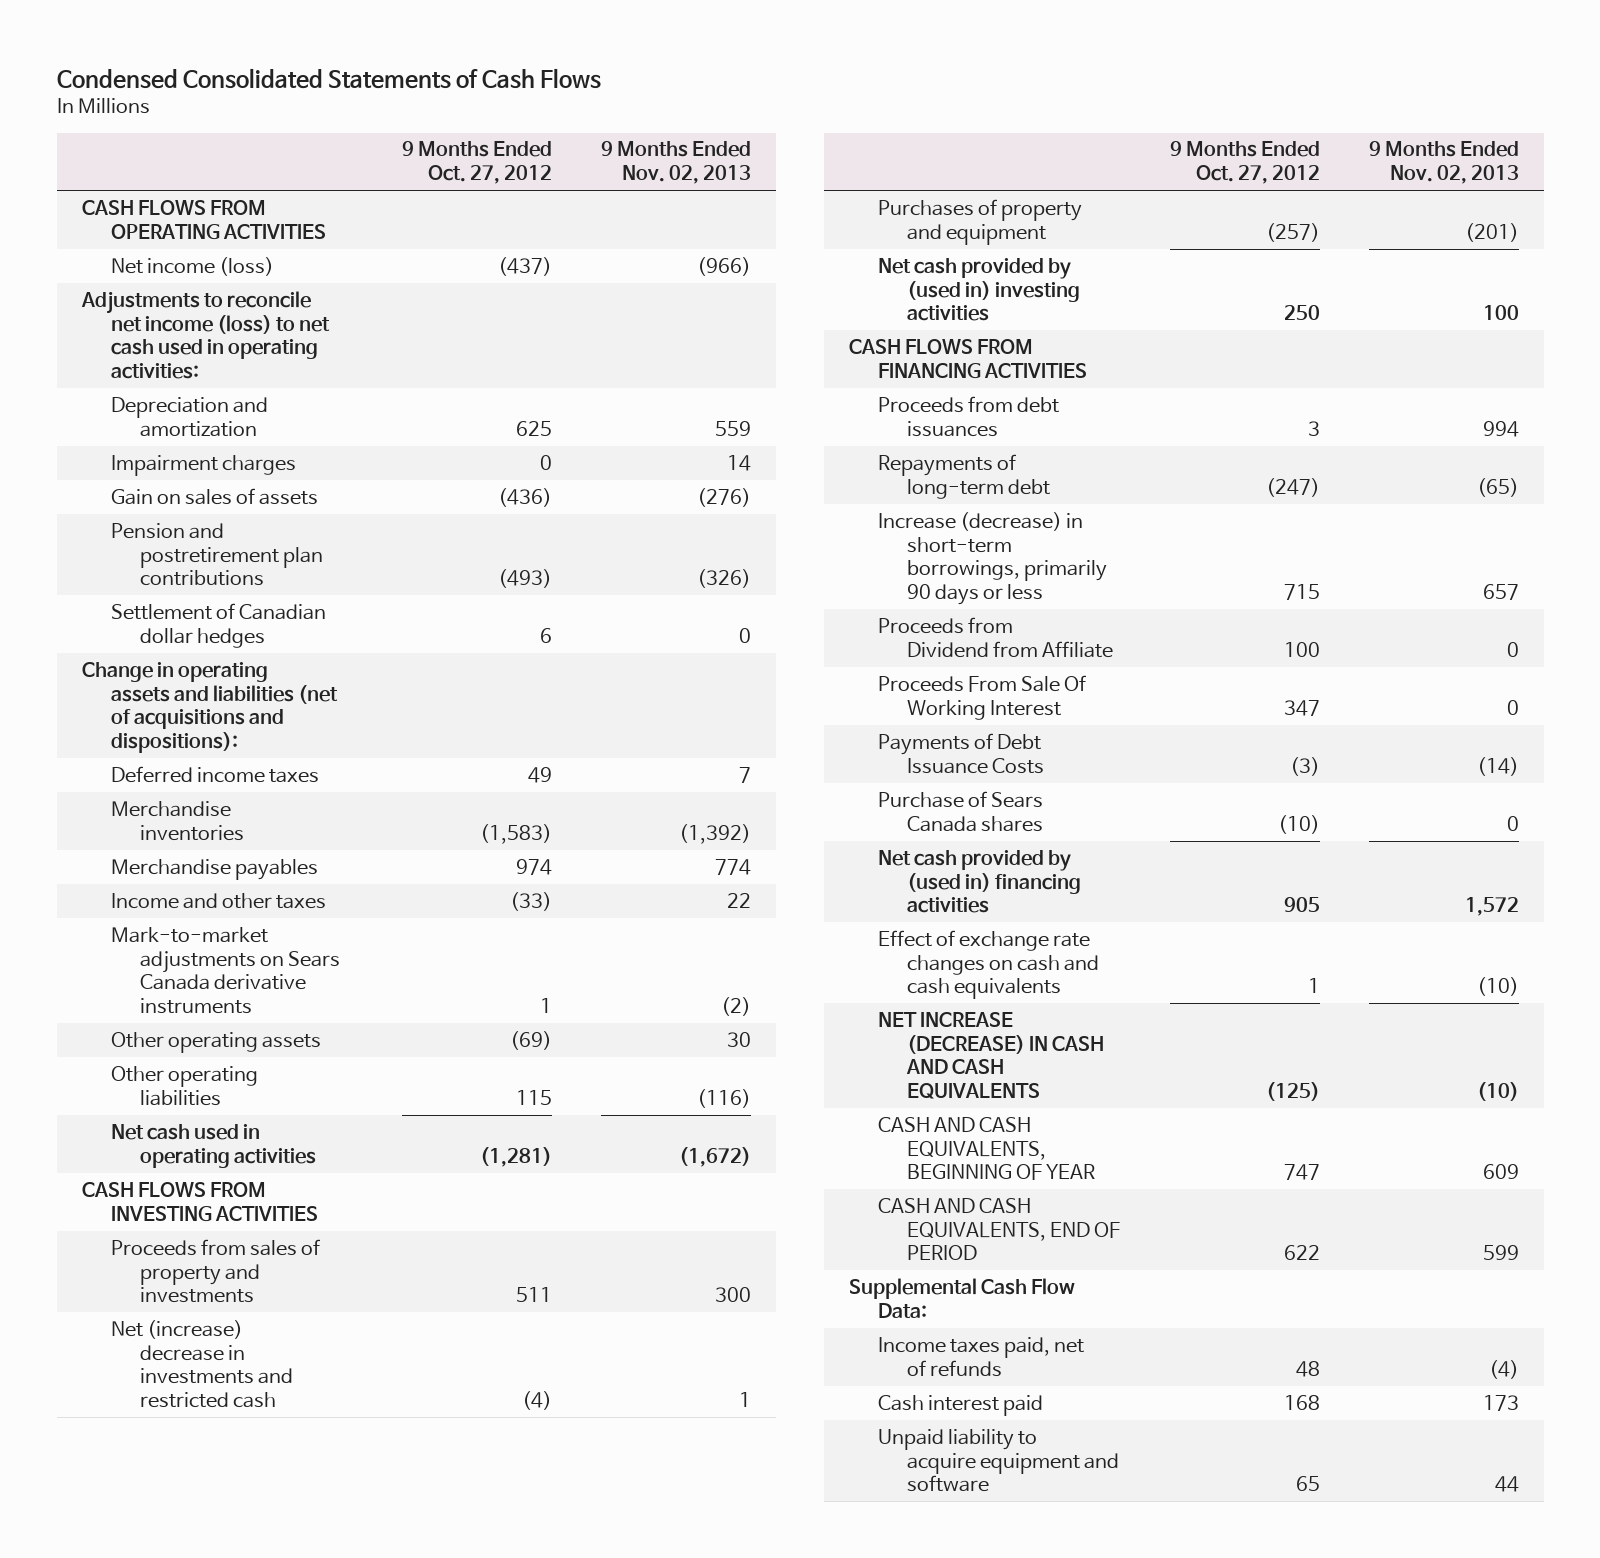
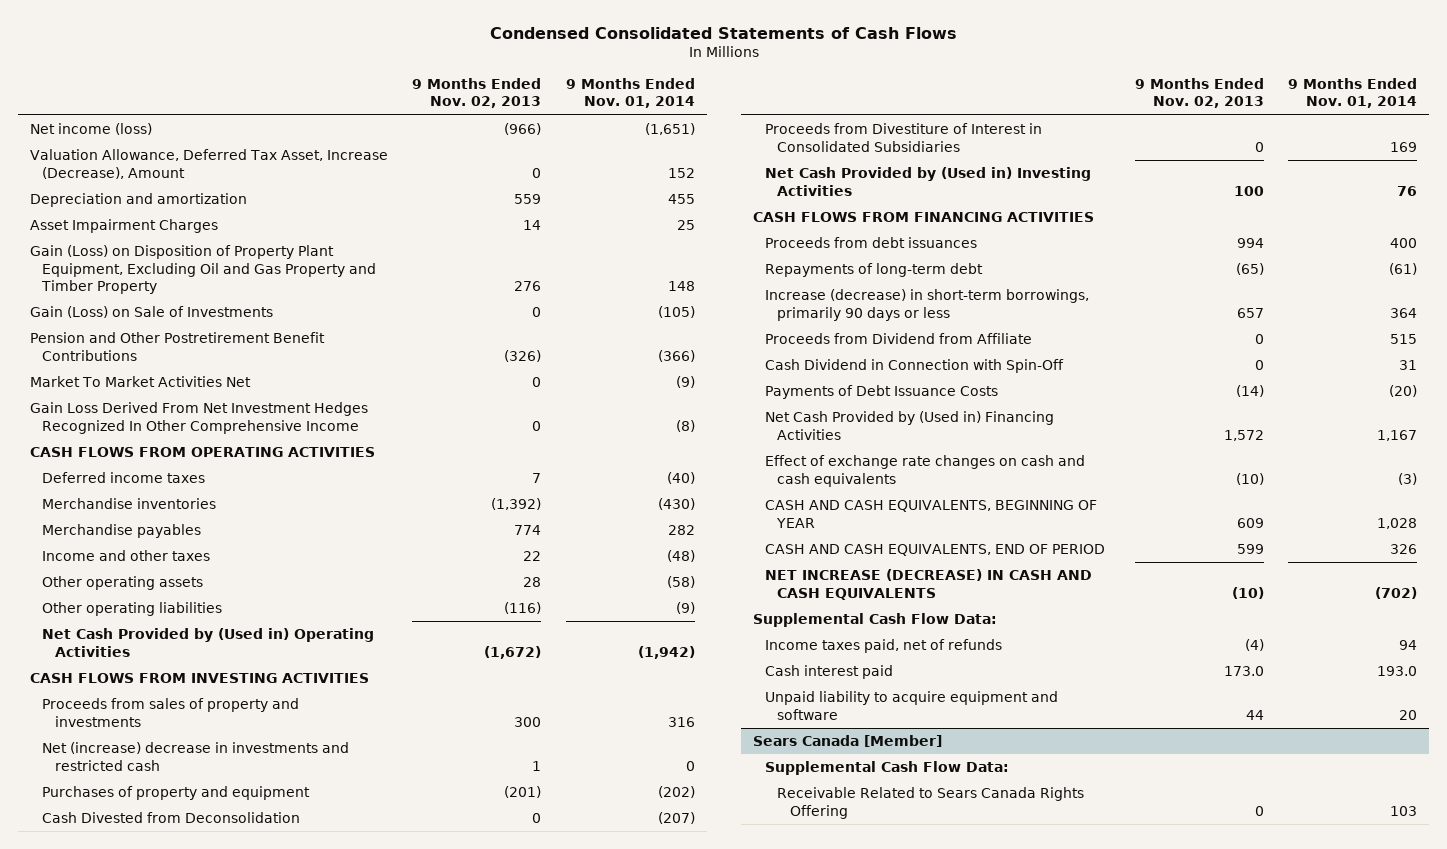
[402,141,553,185] 9 Months Ended Oct. 27, 2012 -> none
none -> [565,77,695,109] 9 Months Ended Nov. 01, 2014
[80,290,330,380] Adjustments to reconcile net income (loss) to net cash used in operating activities: -> none
none -> [30,149,389,179] Valuation Allowance, Deferred Tax Asset, Increase (Decrease), Amount
[81,661,338,754] Change in operating assets and liabilities (net of acquisitions and dispositions): -> none
[110,454,296,476] Impairment charges -> [30,219,219,234] Asset Impairment Charges
[110,487,318,505] Gain on sales of assets -> [30,245,377,294] Gain (Loss) on Disposition of Property Plant Equipment, Excluding Oil and Gas Property and Timber Property
[697,487,752,507] (276) -> [514,280,542,291] 276
none -> [30,306,274,319] Gain (Loss) on Sale of Investments
[110,522,323,587] Pension and postretirement plan contributions -> [30,332,326,361] Pension and Other Postretirement Benefit Contributions
none -> [30,376,252,388] Market To Market Activities Net
[110,602,326,648] Settlement of Canadian dollar hedges -> [30,402,369,434] Gain Loss Derived From Net Investment Hedges Recognized In Other Comprehensive Income
[81,199,326,240] CASH FLOWS FROM OPERATING ACTIVITIES -> [30,447,376,458] CASH FLOWS FROM OPERATING ACTIVITIES
[110,926,340,1015] Mark-to-market adjustments on Sears Canada derivative instruments -> none
[727,1031,752,1047] 30 -> [523,577,542,588] 28
[110,1123,316,1168] Net cash used in operating activities -> [42,628,375,657] Net Cash Provided by (Used in) Operating Activities
none -> [42,812,301,824] Cash Divested from Deconsolidation
none -> [764,123,1042,152] Proceeds from Divestiture of Interest in Consolidated Subsidiaries
[878,257,1081,322] Net cash provided by (used in) investing activities -> [764,167,1091,196] Net Cash Provided by (Used in) Investing Activities
[878,674,1087,720] Proceeds From Sale Of Working Interest -> none
none -> [764,359,1064,374] Cash Dividend in Connection with Spin-Off
[878,790,1044,832] Purchase of Sears Canada shares -> none
[878,849,1082,914] Net cash provided by (used in) financing activities -> [764,411,1054,440] Net Cash Provided by (Used in) Financing Activities
[878,1011,1105,1100] NET INCREASE (DECREASE) IN CASH AND CASH EQUIVALENTS -> [764,569,1092,600] NET INCREASE (DECREASE) IN CASH AND CASH EQUIVALENTS
[1482,1394,1519,1411] 173 -> [1223,666,1264,677] 173.0
none -> [752,735,942,748] Sears Canada [Member]
none -> [764,761,1009,776] Supplemental Cash Flow Data:
none -> [777,787,1085,819] Receivable Related to Sears Canada Rights Offering

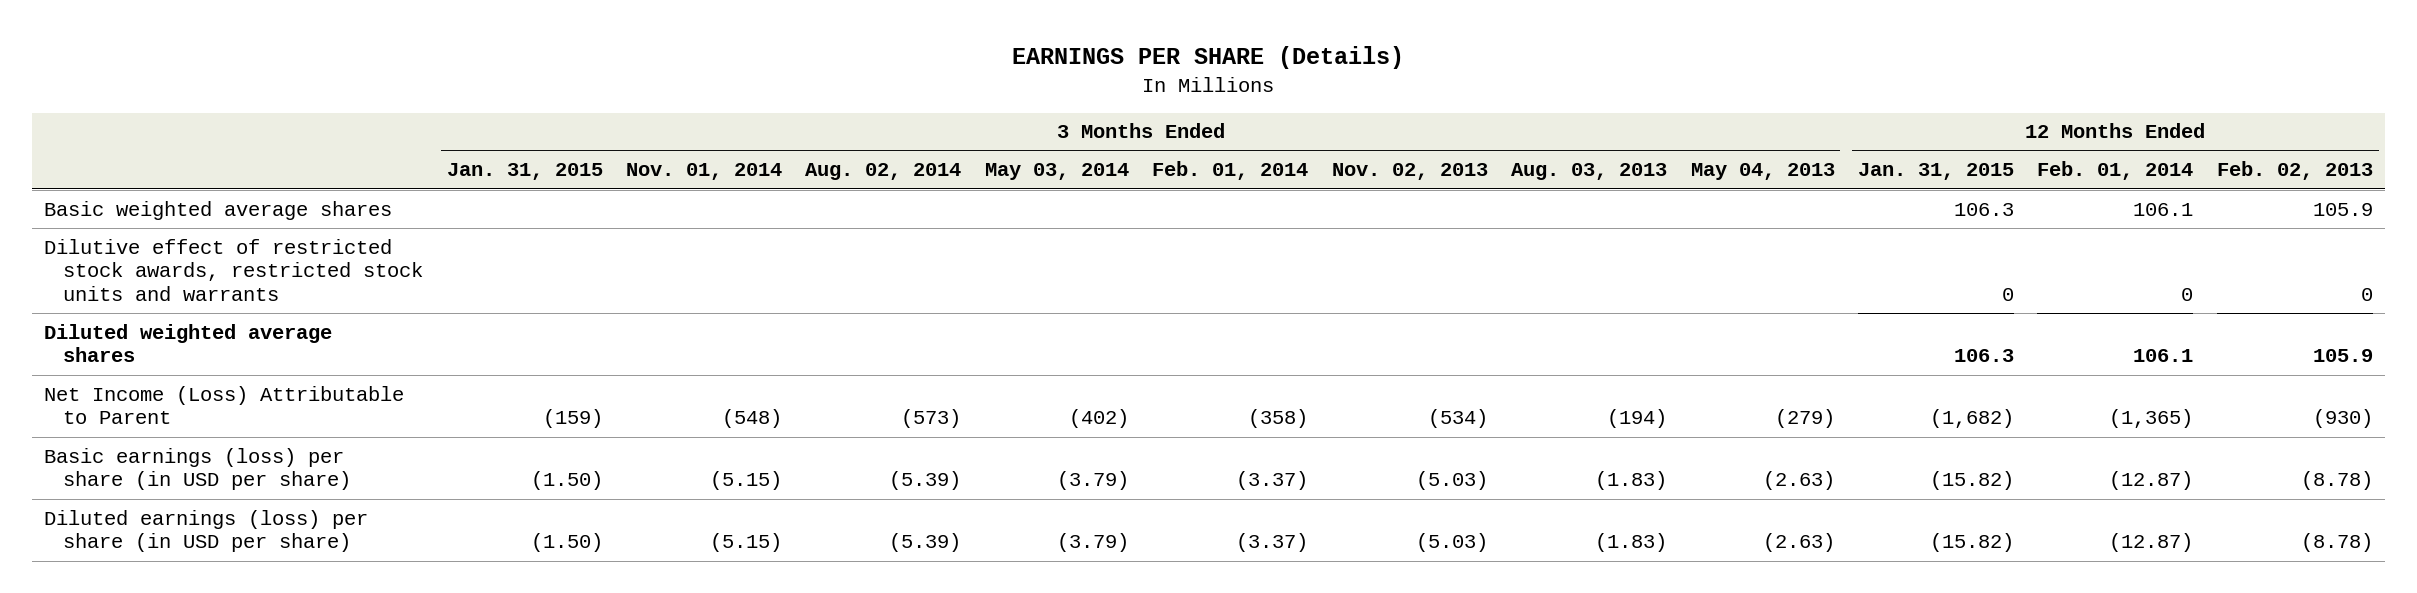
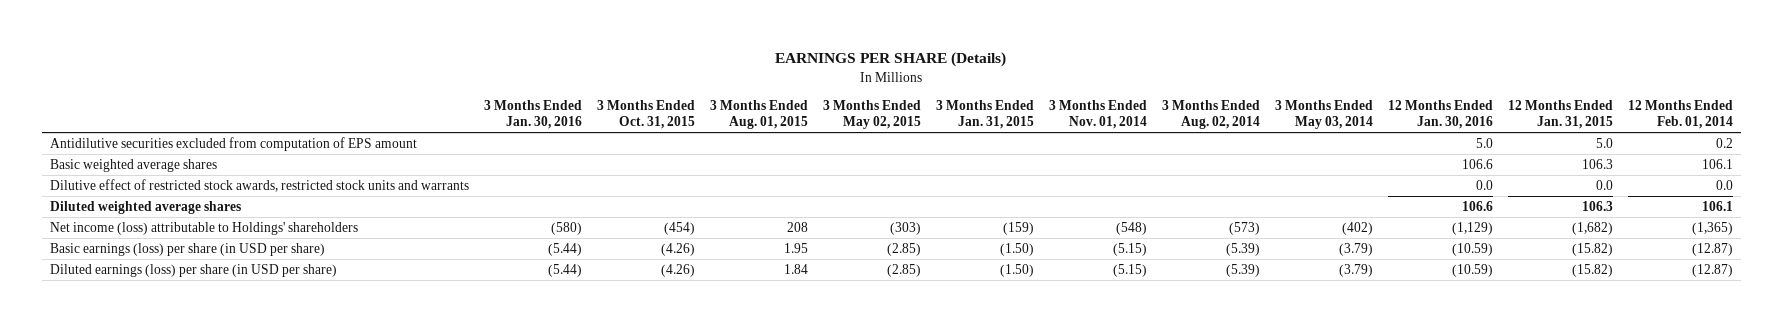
[1152,161,1309,181] Feb. 01, 2014 -> none
[1331,163,1488,181] Nov. 02, 2013 -> none
[1511,163,1668,181] Aug. 03, 2013 -> none
[1690,163,1835,181] May 04, 2013 -> none
[2216,161,2373,181] Feb. 02, 2013 -> none
none -> [483,100,582,129] 3 Months Ended Jan. 30, 2016
none -> [596,100,695,129] 3 Months Ended Oct. 31, 2015
none -> [709,100,808,129] 3 Months Ended Aug. 01, 2015
none -> [822,100,921,129] 3 Months Ended May 02, 2015
none -> [1388,100,1494,129] 12 Months Ended Jan. 30, 2016
none -> [49,137,417,152] Antidilutive securities excluded from computation of EPS amount
[2002,288,2015,302] 0 -> [1596,180,1614,191] 0.0
[2181,288,2194,302] 0 -> [1716,180,1734,191] 0.0
[44,385,405,425] Net Income (Loss) Attributable to Parent -> [49,222,358,236] Net income (loss) attributable to Holdings' shareholders

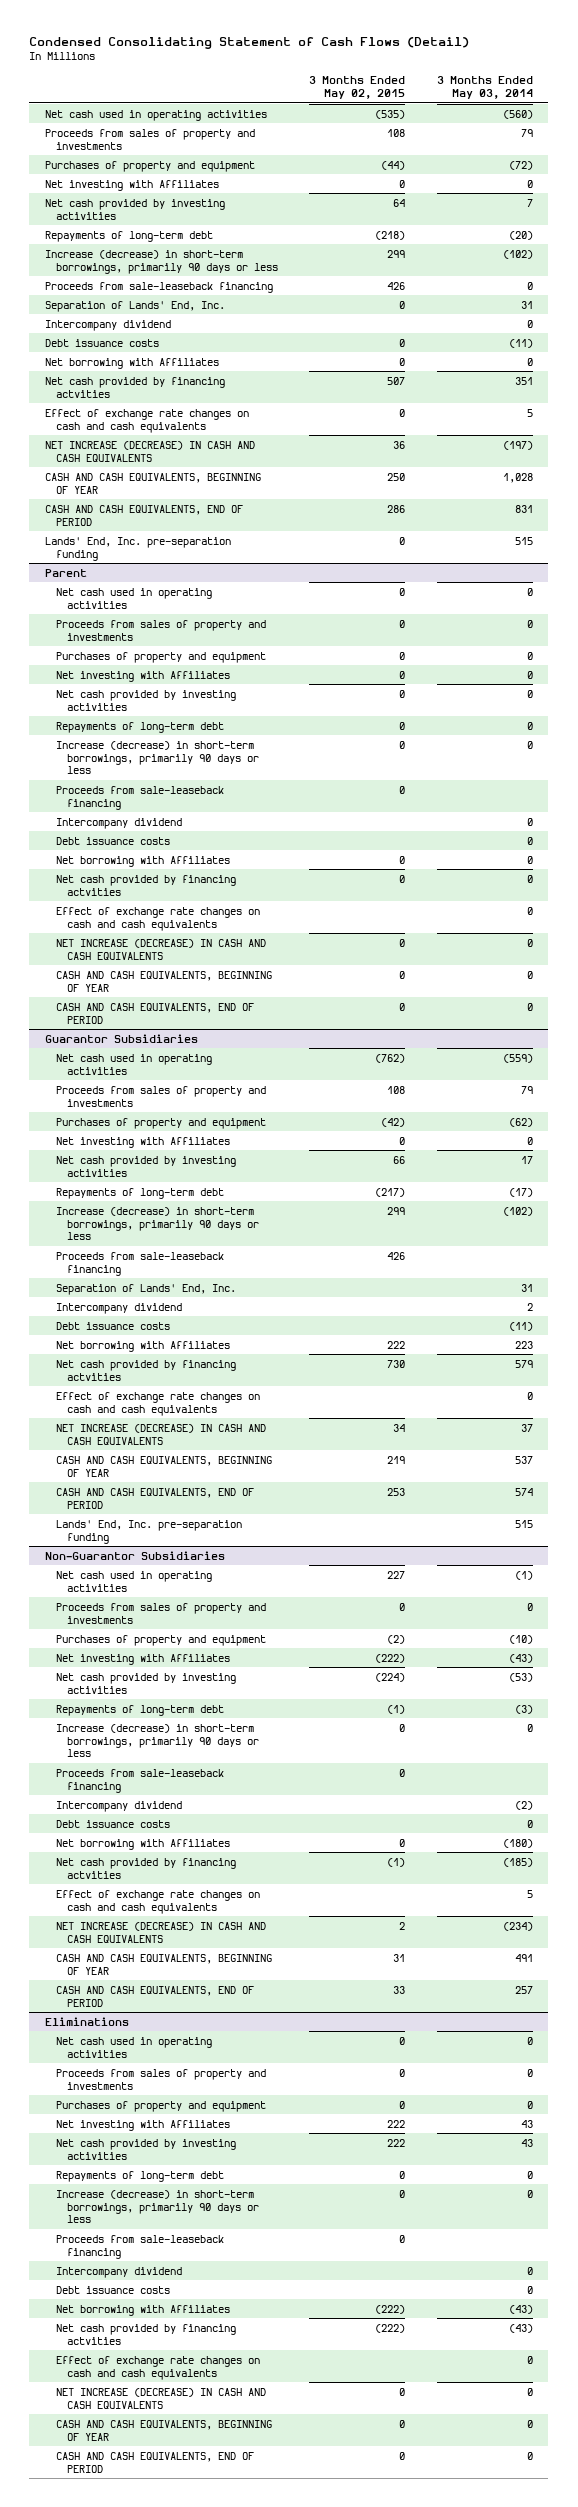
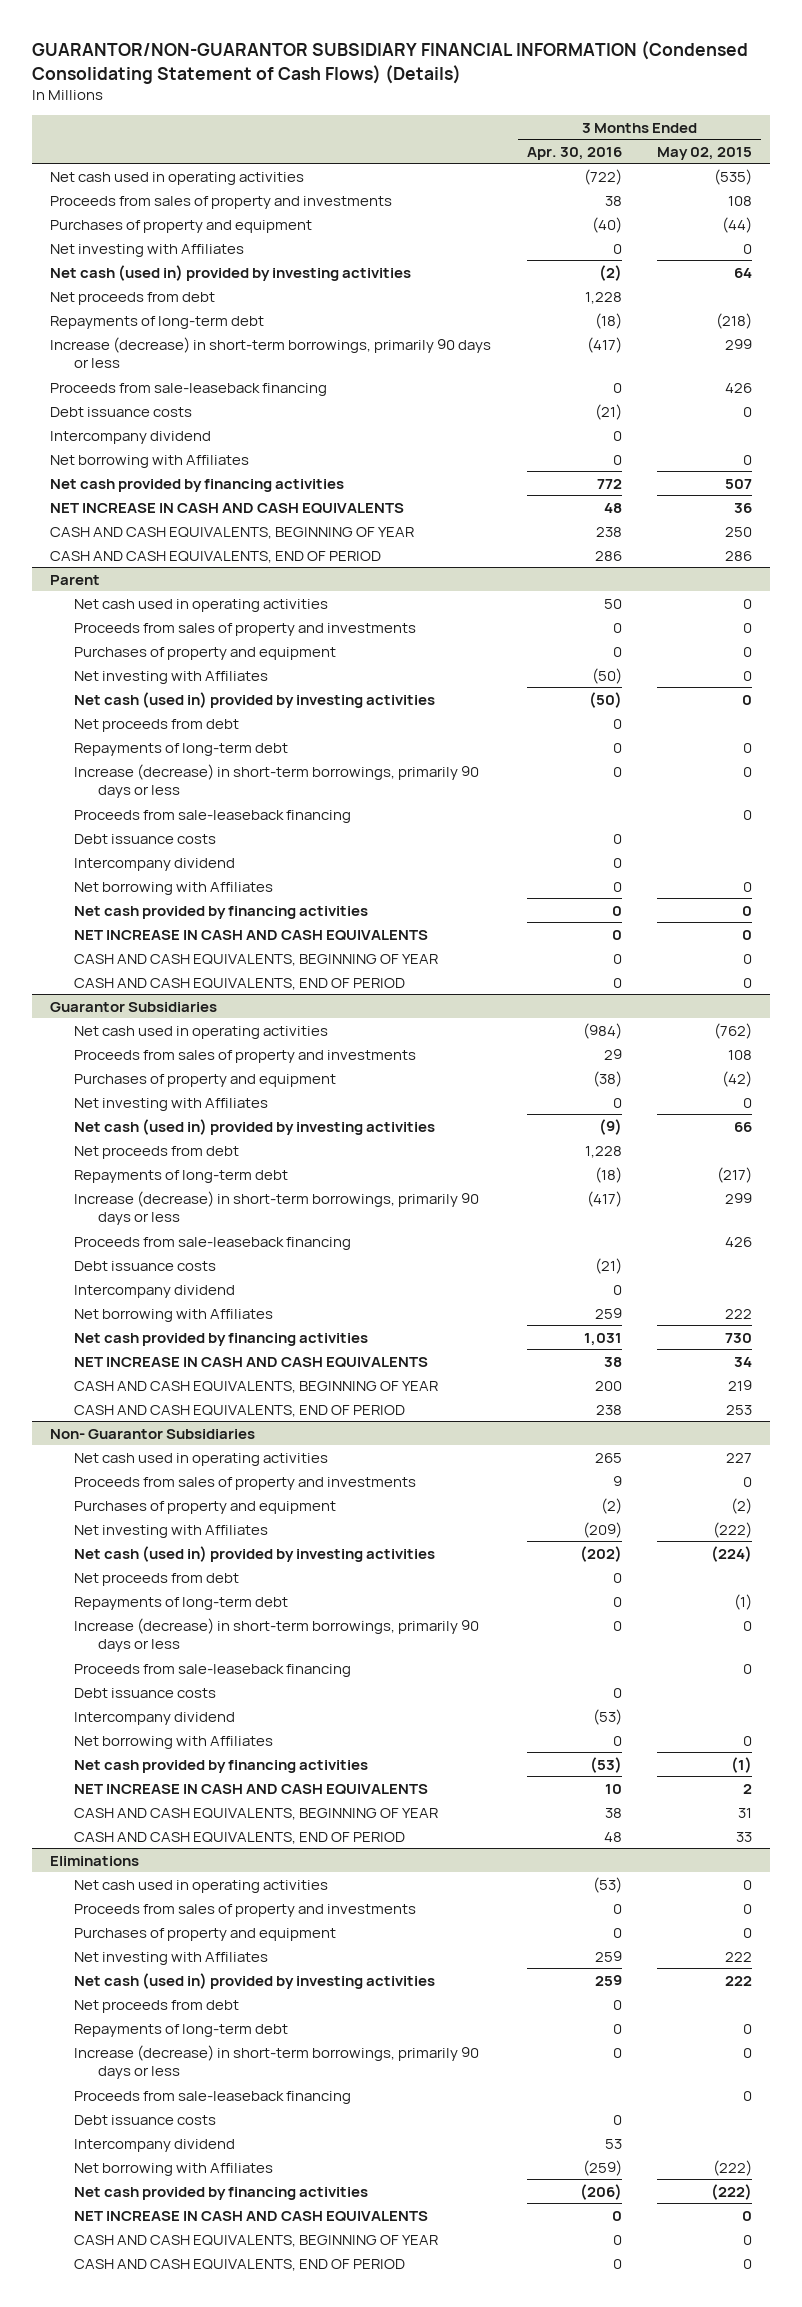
[29,36,470,49] Condensed Consolidating Statement of Cash Flows (Detail) -> [32,40,749,84] GUARANTOR/NON-GUARANTOR SUBSIDIARY FINANCIAL INFORMATION (Condensed Consolidating Statement of Cash Flows) (Details)
[436,76,533,100] 3 Months Ended May 03, 2014 -> none
none -> [526,146,622,160] Apr. 30, 2016
[45,198,226,220] Net cash provided by investing activities -> [50,264,412,281] Net cash (used in) provided by investing activities
none -> [50,291,216,305] Net proceeds from debt
[45,300,226,312] Separation of Lands' End, Inc. -> none
[45,319,172,331] Intercompany dividend -> [50,430,212,444] Intercompany dividend
[45,408,250,433] Effect of exchange rate changes on cash and cash equivalents -> none
[45,376,226,398] Net cash provided by financing actvities -> [50,478,345,492] Net cash provided by financing activities
[45,440,256,462] NET INCREASE (DECREASE) IN CASH AND CASH EQUIVALENTS -> [50,502,405,514] NET INCREASE IN CASH AND CASH EQUIVALENTS
[45,536,232,561] Lands' End, Inc. pre-separation funding -> none
[55,689,236,711] Net cash provided by investing activities -> [74,691,436,708] Net cash (used in) provided by investing activities
none -> [74,718,240,732] Net proceeds from debt
[55,817,182,829] Intercompany dividend -> [74,857,236,871] Intercompany dividend
[55,906,260,931] Effect of exchange rate changes on cash and cash equivalents -> none
[55,874,236,896] Net cash provided by financing actvities -> [74,905,369,919] Net cash provided by financing activities
[55,938,266,960] NET INCREASE (DECREASE) IN CASH AND CASH EQUIVALENTS -> [74,929,429,941] NET INCREASE IN CASH AND CASH EQUIVALENTS
[55,1155,236,1177] Net cash provided by investing activities -> [74,1118,436,1135] Net cash (used in) provided by investing activities
none -> [74,1145,240,1159] Net proceeds from debt
[55,1283,236,1295] Separation of Lands' End, Inc. -> none
[55,1302,182,1314] Intercompany dividend -> [74,1284,236,1298] Intercompany dividend
[55,1391,260,1416] Effect of exchange rate changes on cash and cash equivalents -> none
[55,1359,236,1381] Net cash provided by financing actvities -> [74,1332,369,1346] Net cash provided by financing activities
[55,1423,266,1445] NET INCREASE (DECREASE) IN CASH AND CASH EQUIVALENTS -> [74,1356,429,1368] NET INCREASE IN CASH AND CASH EQUIVALENTS
[55,1519,242,1544] Lands' End, Inc. pre-separation funding -> none
[45,1550,226,1560] Non-Guarantor Subsidiaries -> [50,1428,256,1439] Non- Guarantor Subsidiaries
[55,1672,236,1694] Net cash provided by investing activities -> [74,1545,436,1562] Net cash (used in) provided by investing activities
none -> [74,1572,240,1586] Net proceeds from debt
[55,1800,182,1812] Intercompany dividend -> none
none -> [74,1711,236,1725] Intercompany dividend
[55,1889,260,1914] Effect of exchange rate changes on cash and cash equivalents -> none
[55,1857,236,1879] Net cash provided by financing actvities -> [74,1759,369,1773] Net cash provided by financing activities
[55,1921,266,1943] NET INCREASE (DECREASE) IN CASH AND CASH EQUIVALENTS -> [74,1783,429,1795] NET INCREASE IN CASH AND CASH EQUIVALENTS
[55,2138,236,2160] Net cash provided by investing activities -> [74,1972,436,1989] Net cash (used in) provided by investing activities
none -> [74,1999,240,2013] Net proceeds from debt
[55,2266,182,2278] Intercompany dividend -> [74,2138,236,2152] Intercompany dividend
[55,2355,260,2380] Effect of exchange rate changes on cash and cash equivalents -> none
[55,2323,236,2345] Net cash provided by financing actvities -> [74,2186,369,2200] Net cash provided by financing activities
[55,2387,266,2409] NET INCREASE (DECREASE) IN CASH AND CASH EQUIVALENTS -> [74,2210,429,2222] NET INCREASE IN CASH AND CASH EQUIVALENTS

